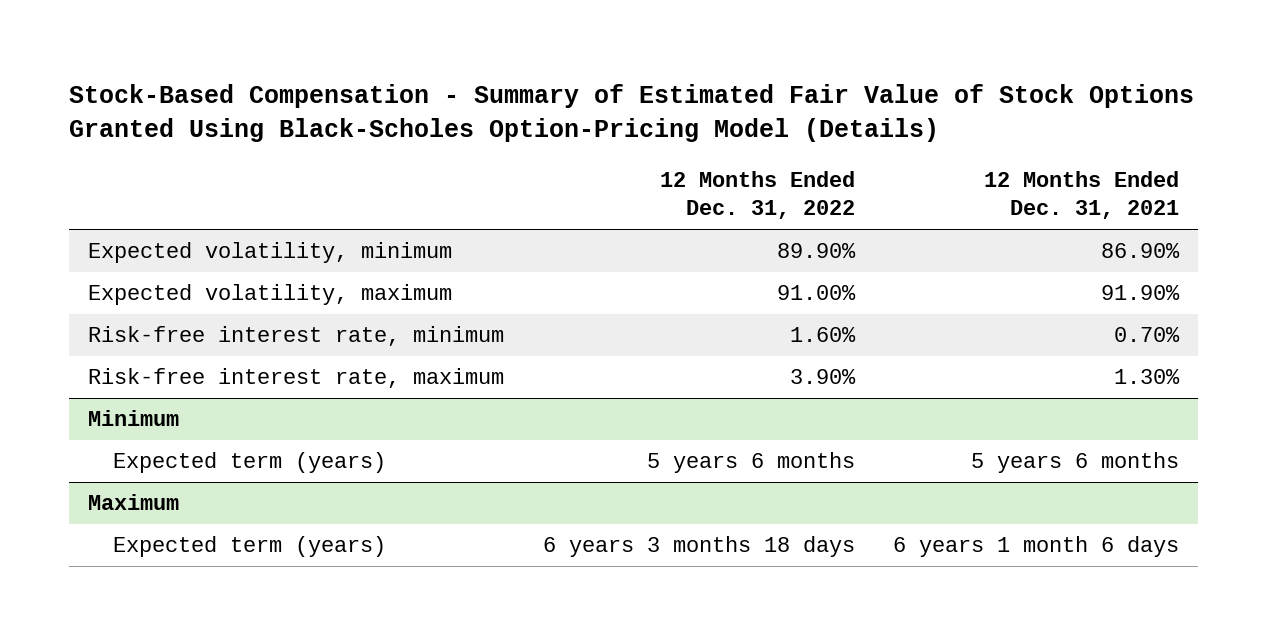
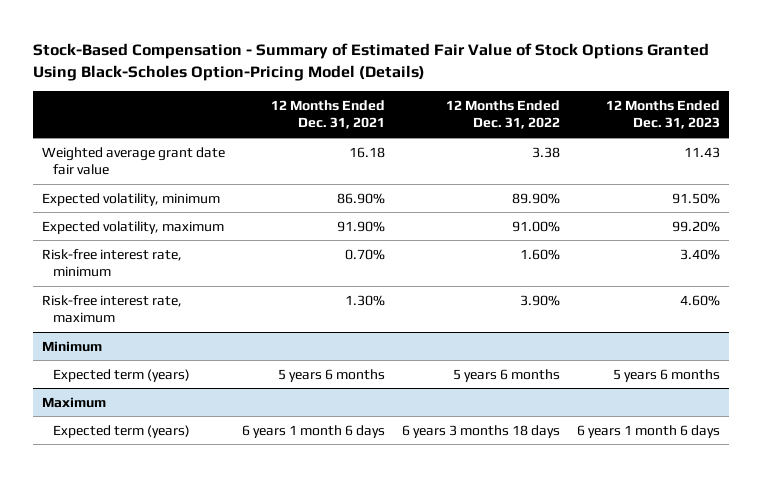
none -> [606,99,721,130] 12 Months Ended Dec. 31, 2023
none -> [41,146,225,176] Weighted average grant date fair value

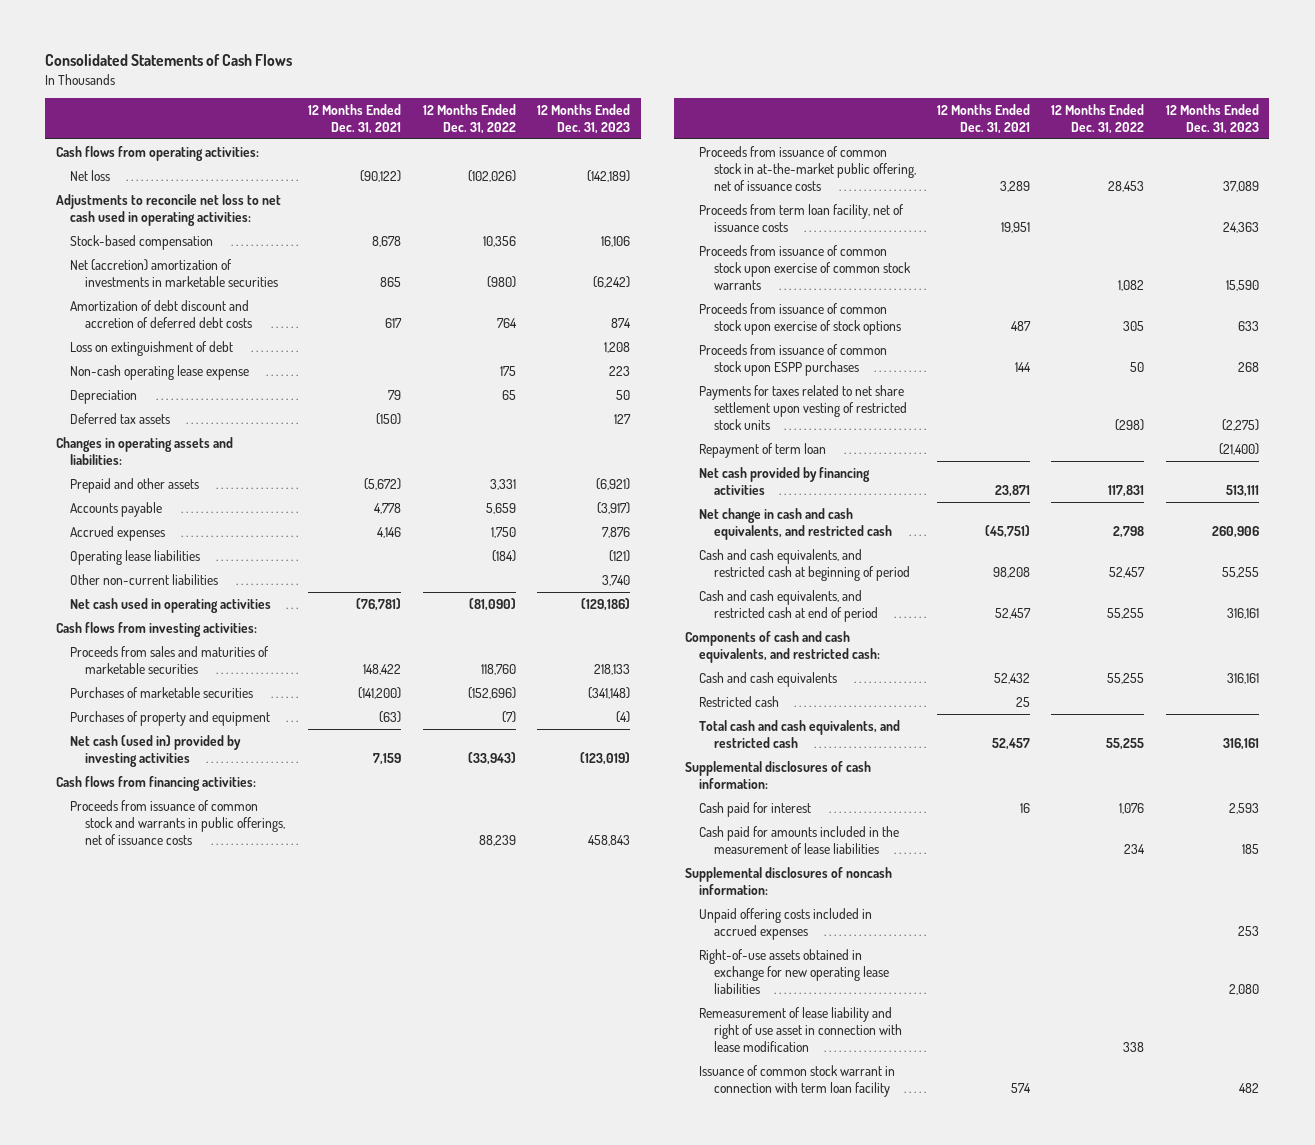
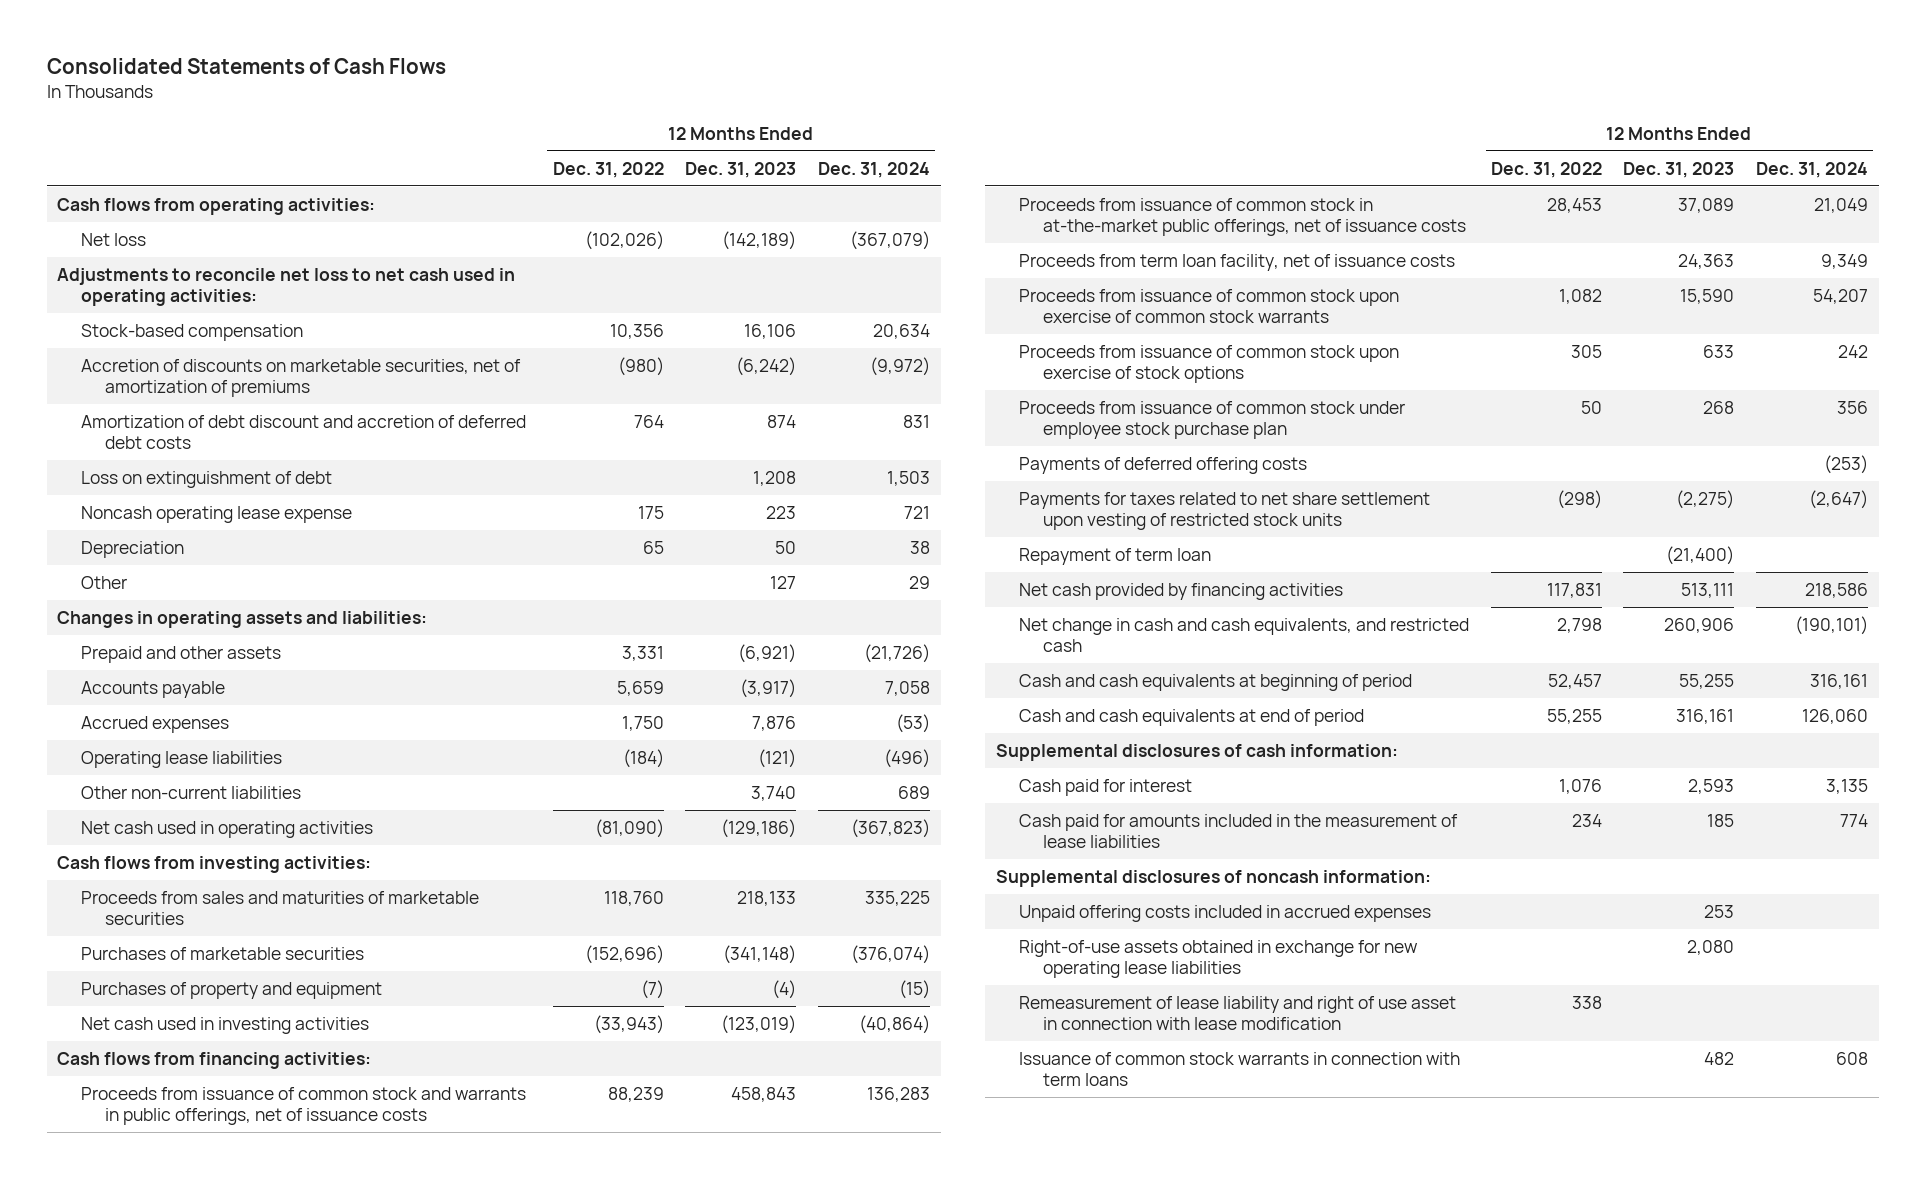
[308,104,402,134] 12 Months Ended Dec. 31, 2021 -> none
none -> [817,161,930,178] Dec. 31, 2024
[70,258,278,287] Net (accretion) amortization of investments in marketable securities -> [81,358,522,397] Accretion of discounts on marketable securities, net of amortization of premiums
[70,364,250,380] Non-cash operating lease expense -> [81,505,353,523] Noncash operating lease expense
[70,412,171,424] Deferred tax assets -> [81,575,128,589] Other
[70,734,242,767] Net cash (used in) provided by investing activities -> [81,1016,370,1034] Net cash used in investing activities
[699,145,916,191] Proceeds from issuance of common stock in at-the-market public offering, net of issuance costs -> [1019,197,1467,236] Proceeds from issuance of common stock in at-the-market public offerings, net of issuance costs
[699,343,888,376] Proceeds from issuance of common stock upon ESPP purchases -> [1019,400,1406,439] Proceeds from issuance of common stock under employee stock purchase plan
none -> [1019,456,1308,474] Payments of deferred offering costs
[684,630,881,663] Components of cash and cash equivalents, and restricted cash: -> none
[699,671,838,687] Cash and cash equivalents -> none
[699,695,780,707] Restricted cash -> none
[699,719,901,748] Total cash and cash equivalents, and restricted cash -> none
[699,548,910,581] Cash and cash equivalents, and restricted cash at beginning of period -> [1019,673,1413,691] Cash and cash equivalents at beginning of period
[699,589,878,622] Cash and cash equivalents, and restricted cash at end of period -> [1019,708,1365,726] Cash and cash equivalents at end of period
[699,1064,896,1097] Issuance of common stock warrant in connection with term loan facility -> [1019,1051,1461,1086] Issuance of common stock warrants in connection with term loans

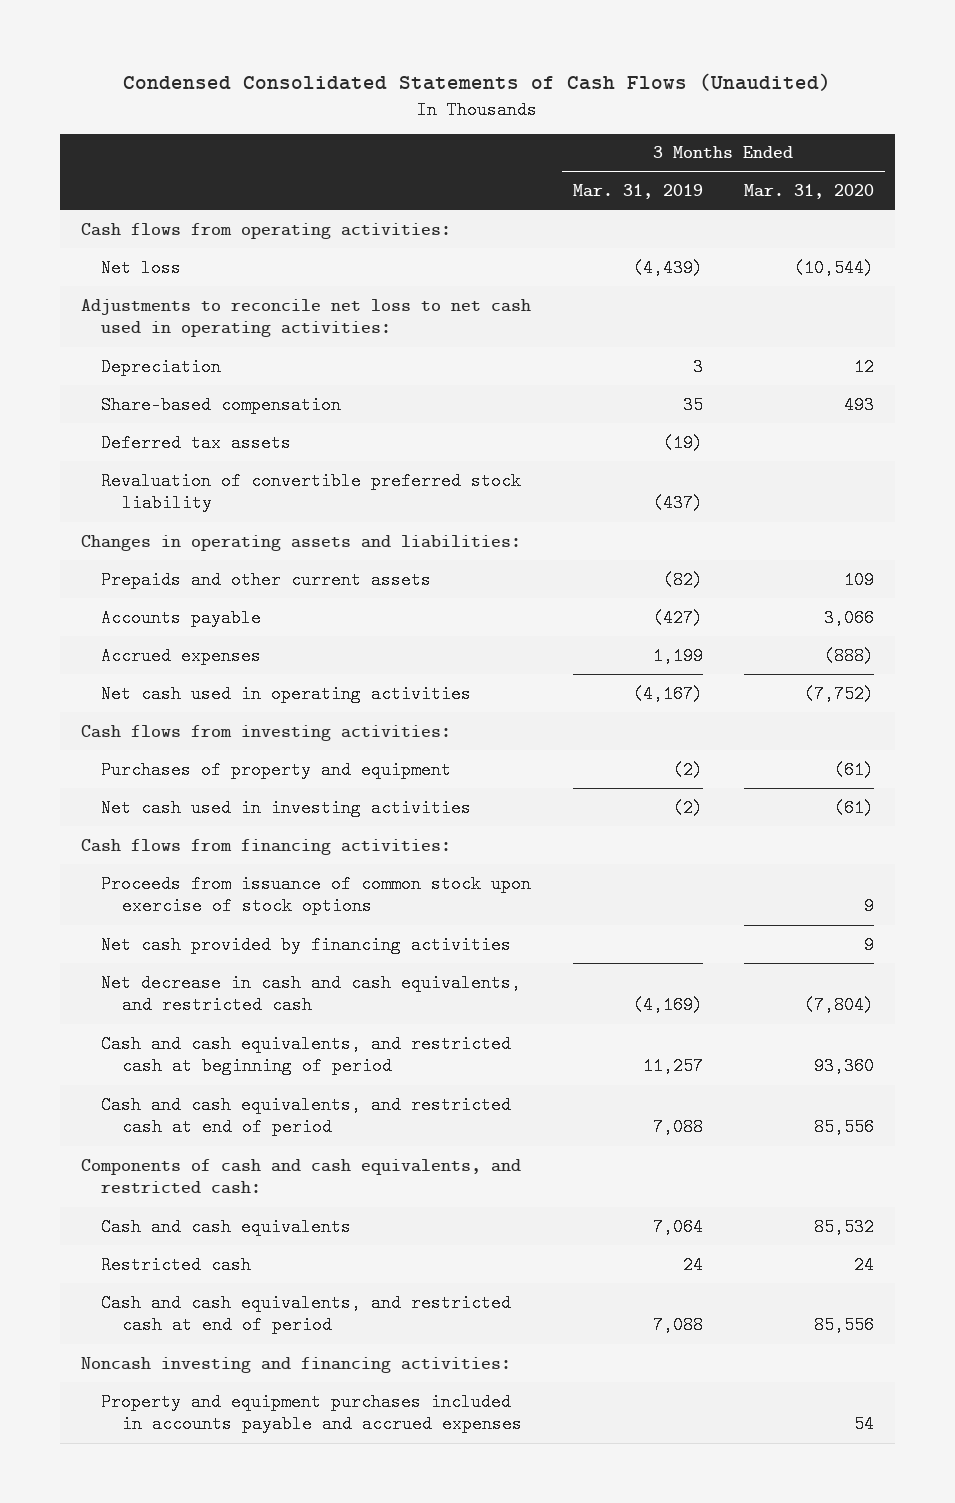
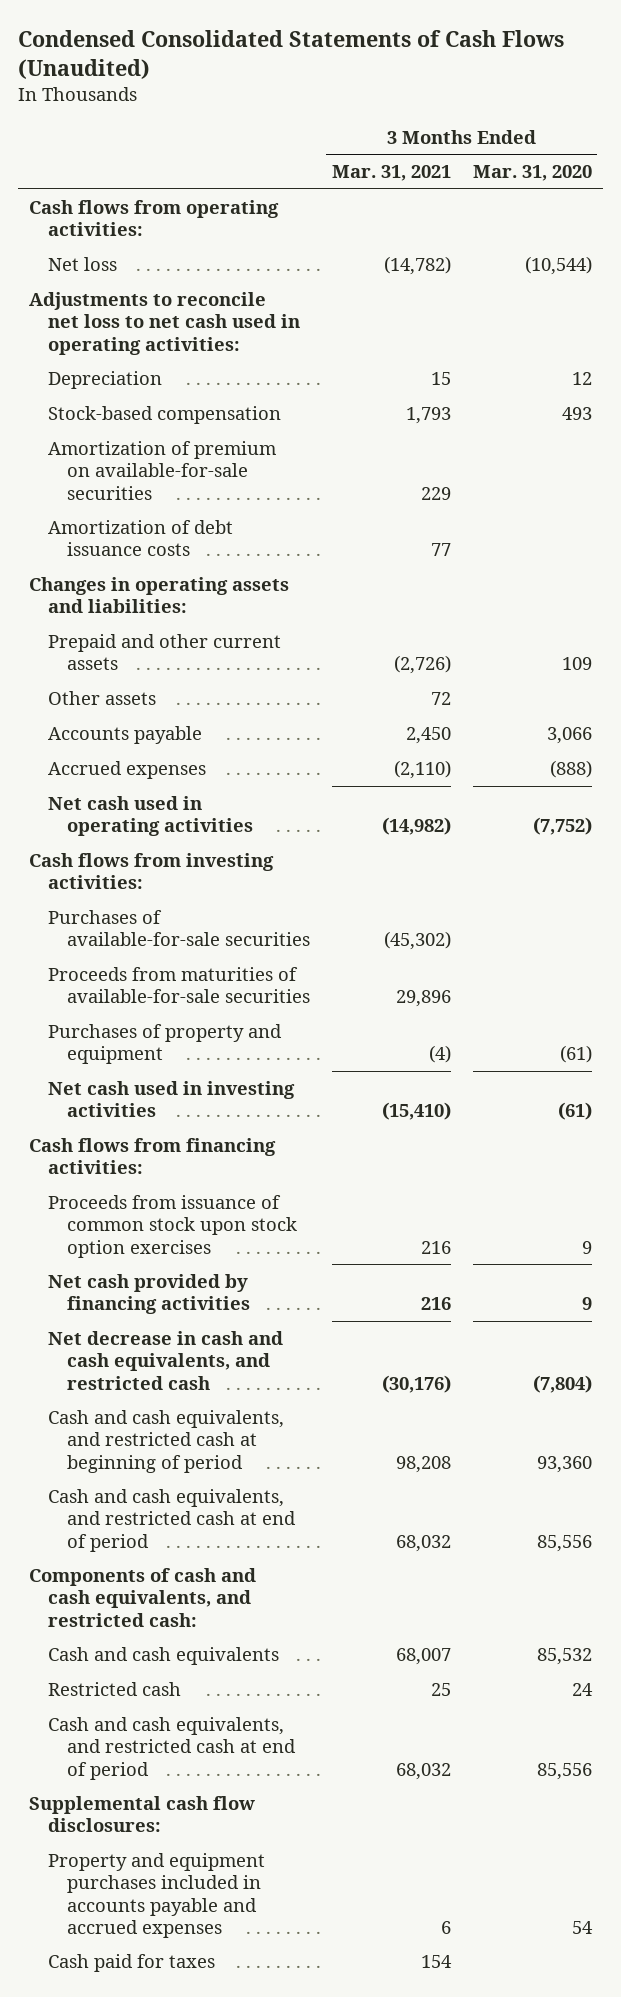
[572,183,703,199] Mar. 31, 2019 -> none
none -> [331,165,451,182] Mar. 31, 2021
[101,433,292,452] Deferred tax assets -> none
[101,471,522,513] Revaluation of convertible preferred stock liability -> none
[101,395,342,414] Share-based compensation -> [48,405,282,424] Stock-based compensation
none -> [48,440,277,500] Amortization of premium on available-for-sale securities
none -> [48,519,234,557] Amortization of debt issuance costs
[101,570,432,589] Prepaids and other current assets -> [48,633,282,671] Prepaid and other current assets
none -> [48,690,157,705] Other assets
none -> [48,909,310,947] Purchases of available-for-sale securities
none -> [48,966,310,1004] Proceeds from maturities of available-for-sale securities
[101,874,532,916] Proceeds from issuance of common stock upon exercise of stock options -> [48,1194,297,1258] Proceeds from issuance of common stock upon stock option exercises
[80,1356,511,1373] Noncash investing and financing activities: -> [29,1795,256,1833] Supplemental cash flow disclosures:
none -> [48,1953,216,1972] Cash paid for taxes

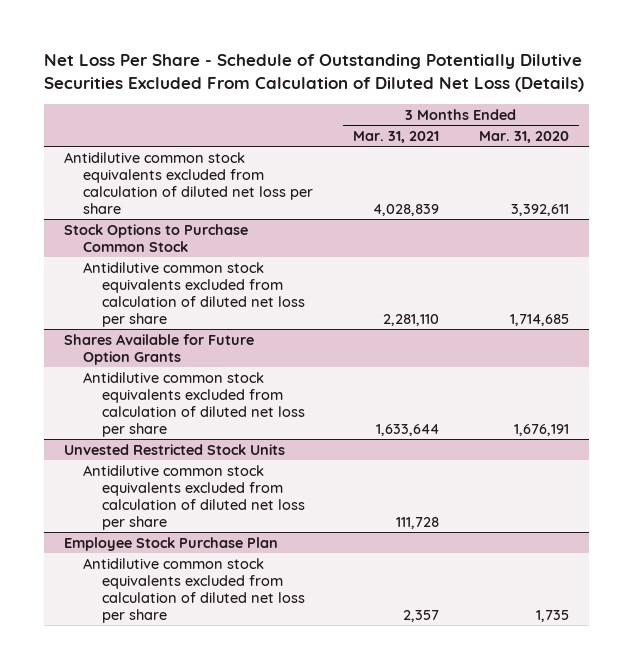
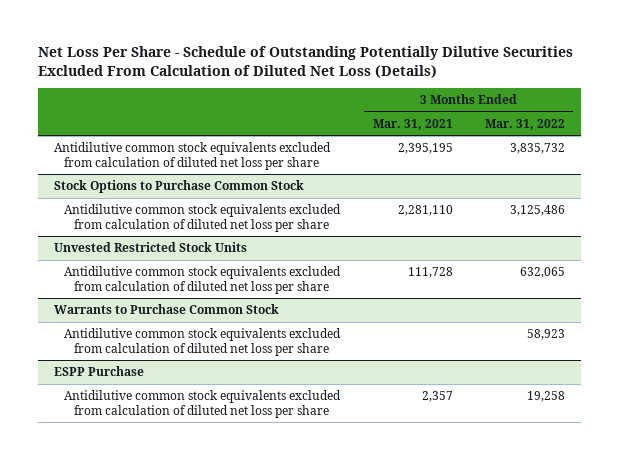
[478,130,569,143] Mar. 31, 2020 -> none
none -> [485,118,566,130] Mar. 31, 2022
[372,203,439,216] 4,028,839 -> [397,143,453,155] 2,395,195
[63,333,254,365] Shares Available for Future Option Grants -> none
[82,371,306,437] Antidilutive common stock equivalents excluded from calculation of diluted net loss per share -> none
none -> [54,304,280,315] Warrants to Purchase Common Stock
none -> [63,328,341,356] Antidilutive common stock equivalents excluded from calculation of diluted net loss per share
[63,536,278,551] Employee Stock Purchase Plan -> [54,366,145,377] ESPP Purchase

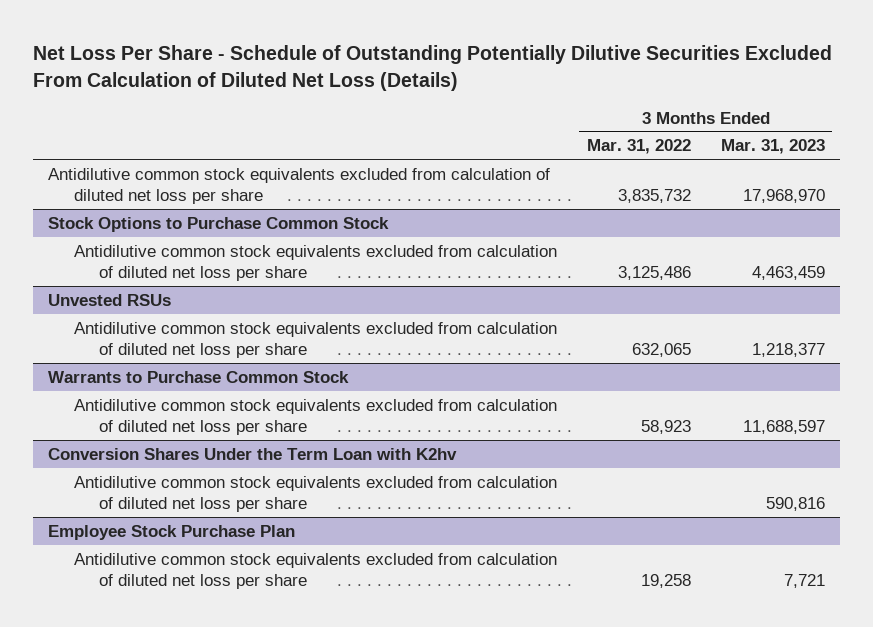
[372,118,453,130] Mar. 31, 2021 -> none
none -> [720,139,825,155] Mar. 31, 2023
[54,242,248,253] Unvested Restricted Stock Units -> [48,293,172,306] Unvested RSUs
none -> [48,447,458,460] Conversion Shares Under the Term Loan with K2hv
none -> [73,475,557,512] Antidilutive common stock equivalents excluded from calculation of diluted net loss per share
[54,366,145,377] ESPP Purchase -> [48,524,296,540] Employee Stock Purchase Plan

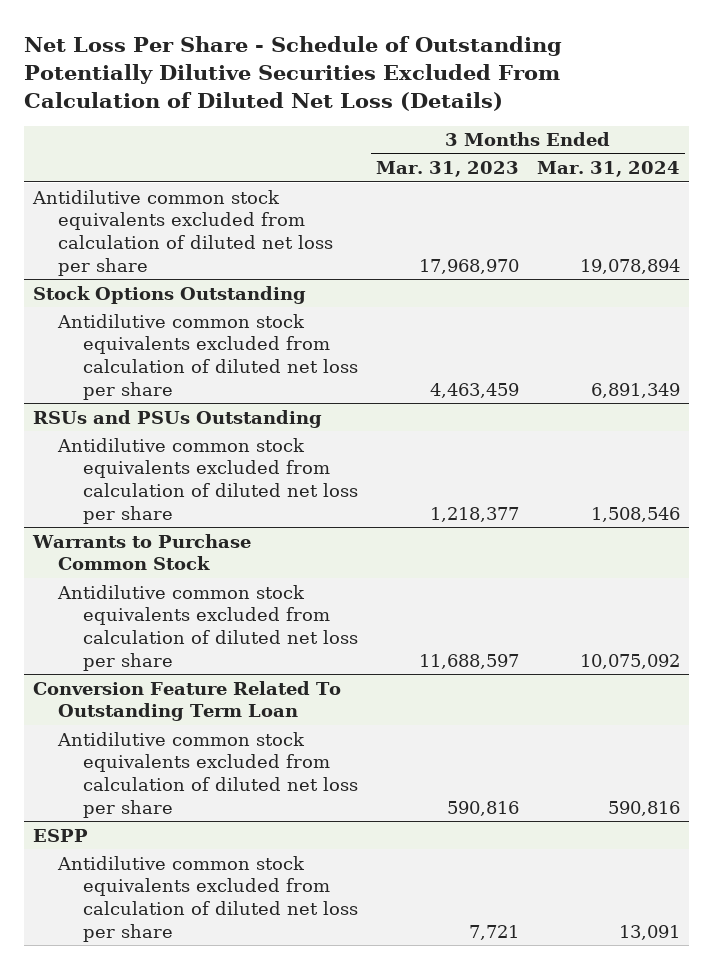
[586,139,691,155] Mar. 31, 2022 -> none
none -> [537,161,681,178] Mar. 31, 2024
[48,216,390,232] Stock Options to Purchase Common Stock -> [33,285,307,304] Stock Options Outstanding
[48,293,172,306] Unvested RSUs -> none
none -> [33,409,323,428] RSUs and PSUs Outstanding
[48,447,458,460] Conversion Shares Under the Term Loan with K2hv -> none
none -> [33,680,342,722] Conversion Feature Related To Outstanding Term Loan
[48,524,296,540] Employee Stock Purchase Plan -> [33,828,89,842] ESPP

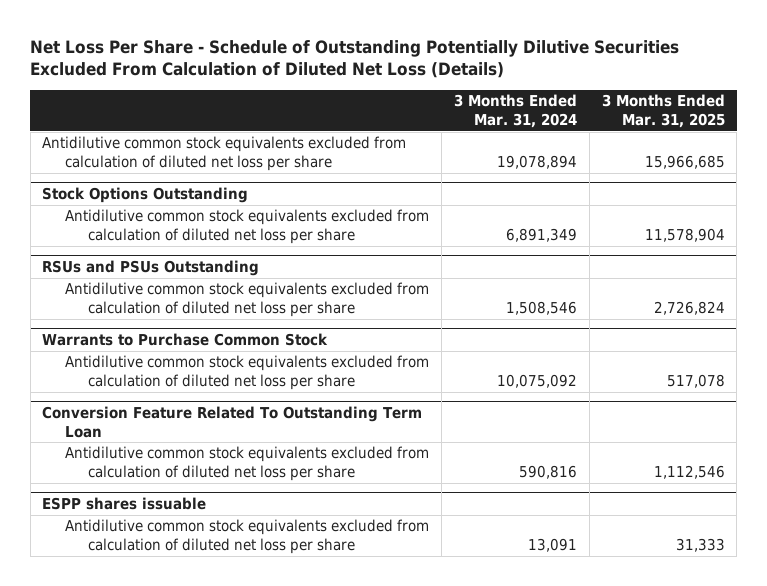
[375,161,519,178] Mar. 31, 2023 -> none
none -> [601,94,725,128] 3 Months Ended Mar. 31, 2025
[33,828,89,842] ESPP -> [42,496,207,510] ESPP shares issuable

